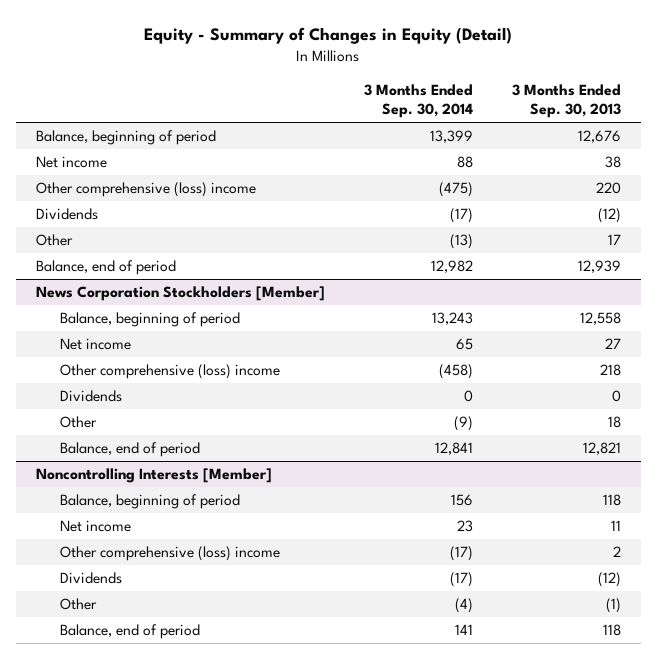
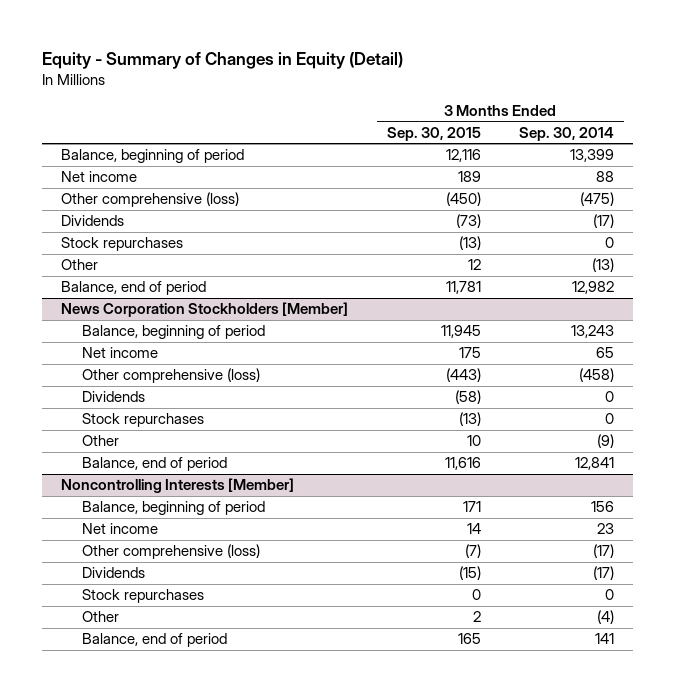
[512,83,622,119] 3 Months Ended Sep. 30, 2013 -> none
none -> [386,126,481,141] Sep. 30, 2015
[35,182,256,198] Other comprehensive (loss) income -> [60,192,239,208] Other comprehensive (loss)
none -> [60,237,183,252] Stock repurchases
[59,364,280,380] Other comprehensive (loss) income -> [81,368,260,384] Other comprehensive (loss)
none -> [81,413,204,428] Stock repurchases
[59,546,280,562] Other comprehensive (loss) income -> [81,544,260,560] Other comprehensive (loss)
none -> [81,589,204,604] Stock repurchases

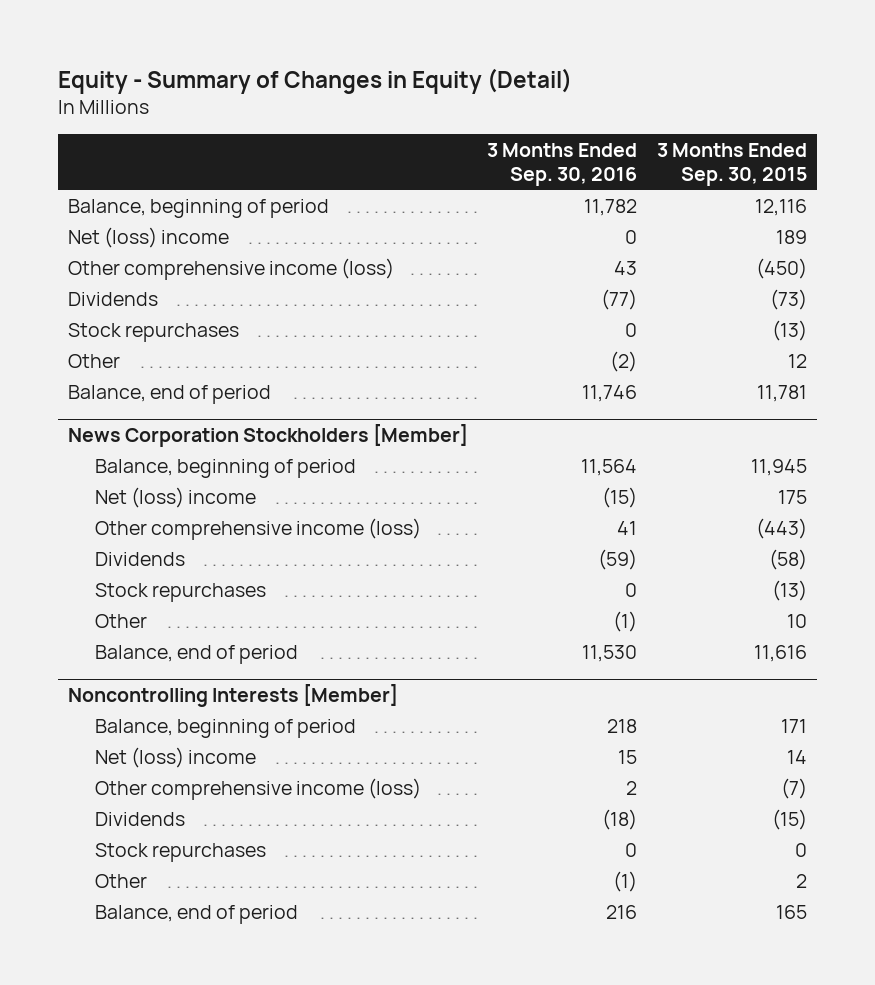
[519,126,615,141] Sep. 30, 2014 -> none
none -> [487,142,638,186] 3 Months Ended Sep. 30, 2016
[60,171,137,183] Net income -> [67,226,229,248] Net (loss) income
[60,192,239,208] Other comprehensive (loss) -> [67,257,394,280] Other comprehensive income (loss)
[81,347,158,359] Net income -> [95,486,257,508] Net (loss) income
[81,368,260,384] Other comprehensive (loss) -> [95,517,422,540] Other comprehensive income (loss)
[81,523,158,535] Net income -> [95,746,257,768] Net (loss) income
[81,544,260,560] Other comprehensive (loss) -> [95,777,422,800] Other comprehensive income (loss)

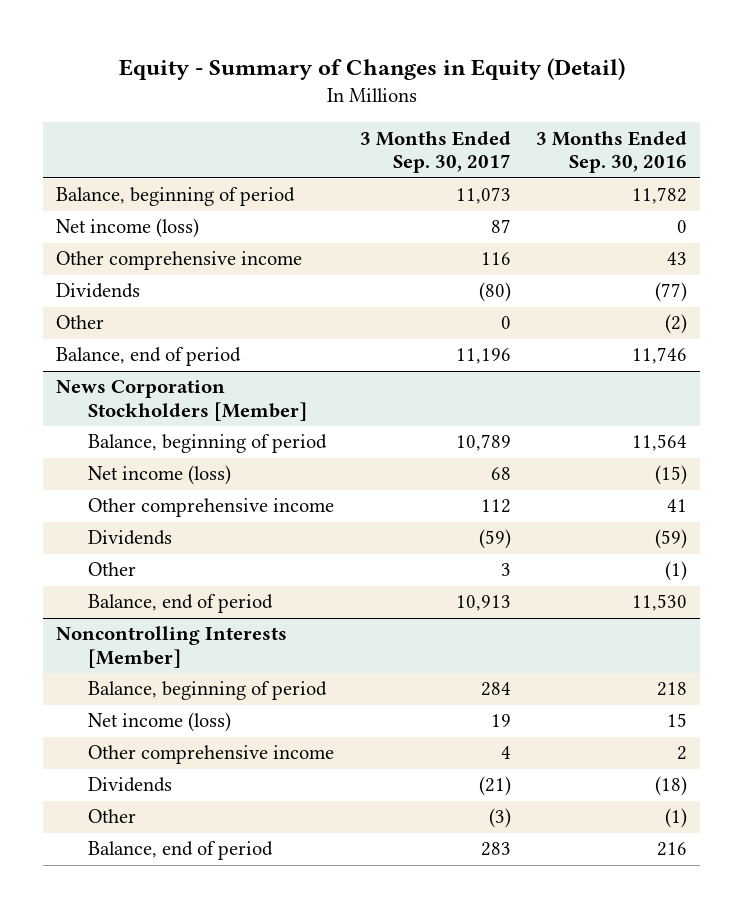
[656,142,807,186] 3 Months Ended Sep. 30, 2015 -> none
none -> [359,130,511,174] 3 Months Ended Sep. 30, 2017
[67,226,229,248] Net (loss) income -> [56,218,200,239] Net income (loss)
[67,257,394,280] Other comprehensive income (loss) -> [56,251,303,271] Other comprehensive income
[67,322,239,342] Stock repurchases -> none
[95,486,257,508] Net (loss) income -> [87,465,231,486] Net income (loss)
[95,517,422,540] Other comprehensive income (loss) -> [87,498,334,518] Other comprehensive income
[95,582,267,602] Stock repurchases -> none
[95,746,257,768] Net (loss) income -> [87,712,231,733] Net income (loss)
[95,777,422,800] Other comprehensive income (loss) -> [87,745,334,765] Other comprehensive income
[95,842,267,862] Stock repurchases -> none

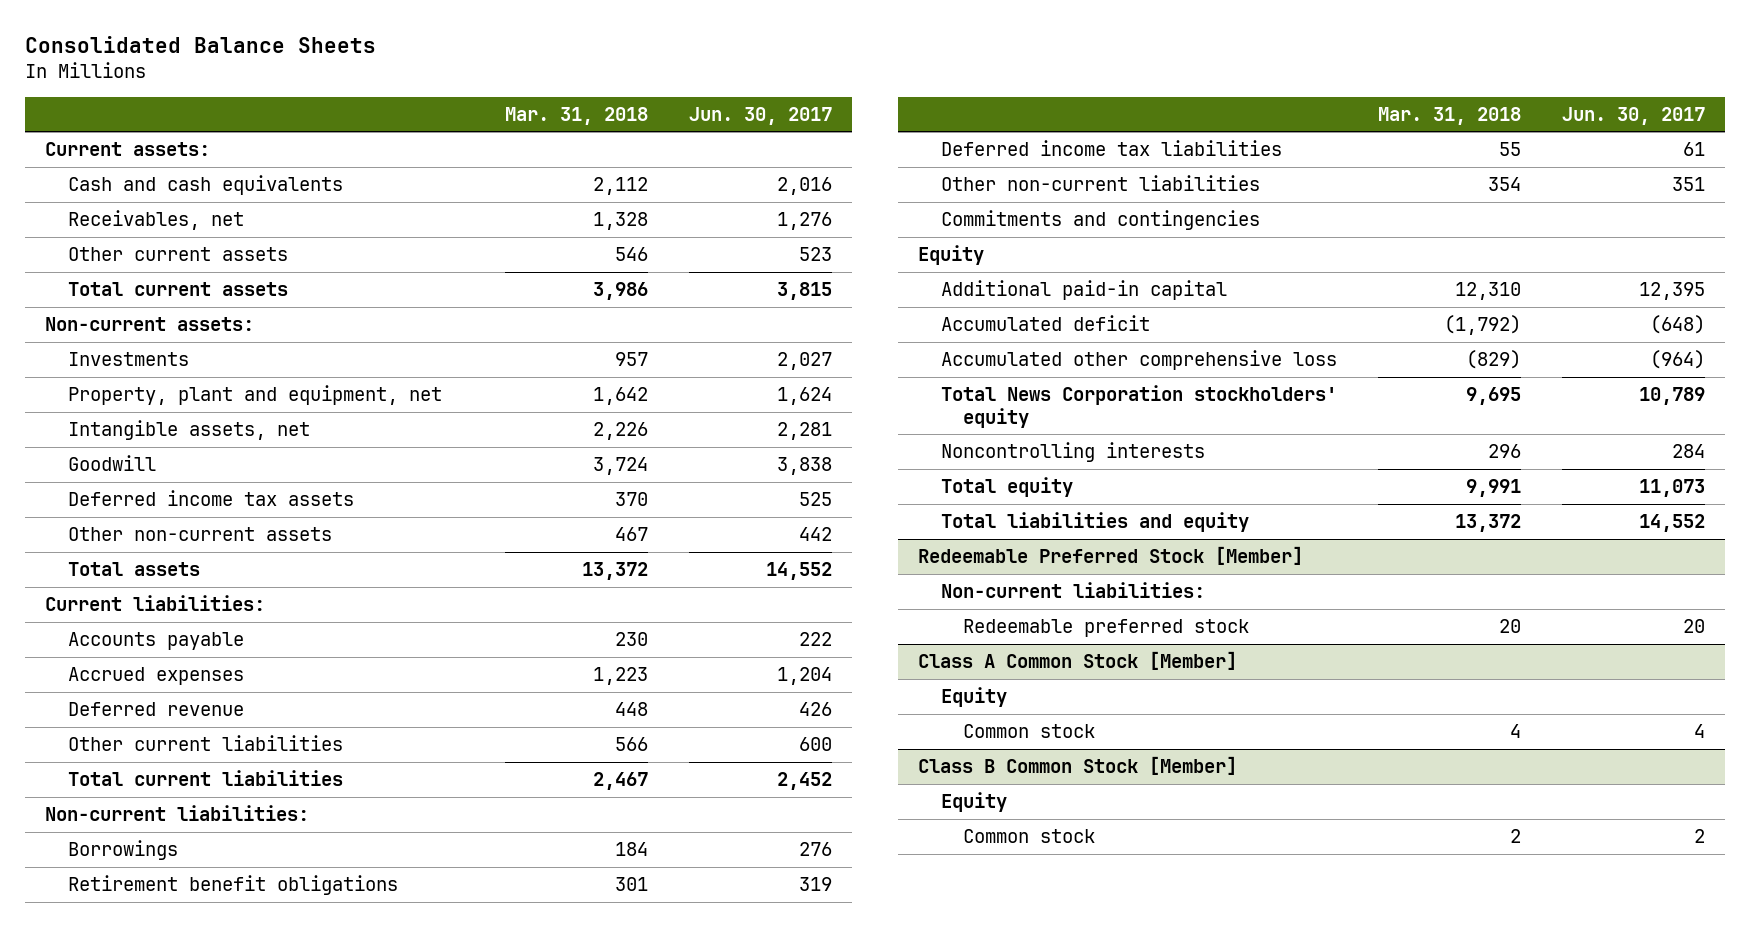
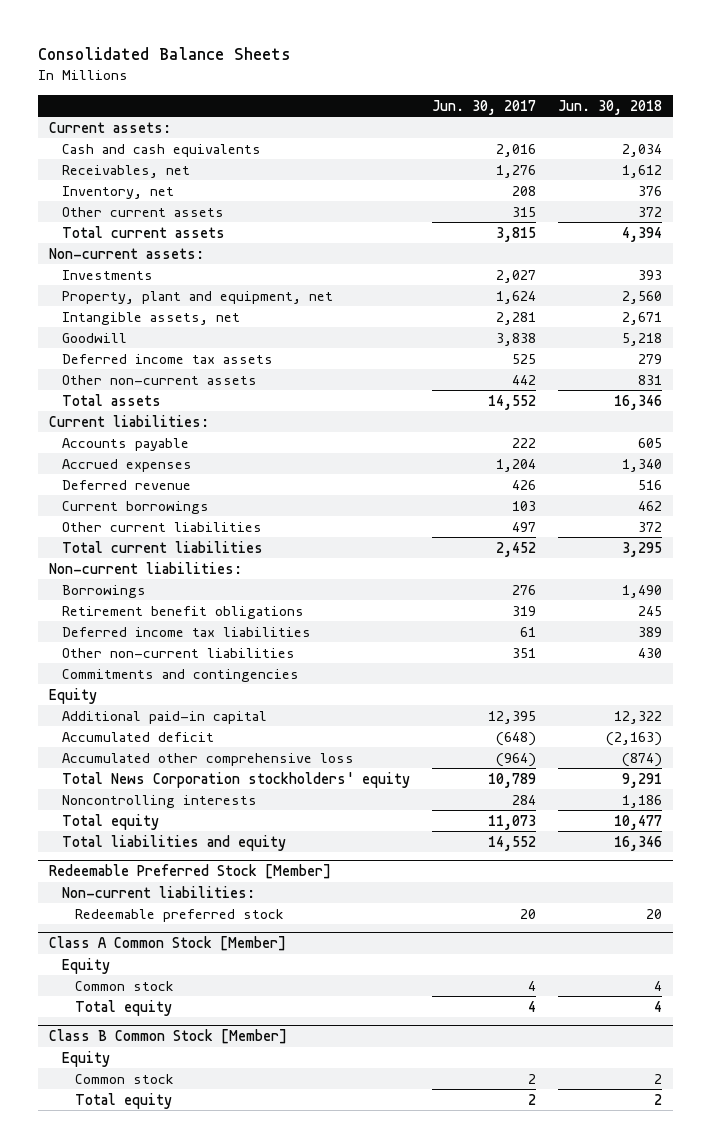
[504,106,648,125] Mar. 31, 2018 -> none
none -> [557,99,662,115] Jun. 30, 2018
none -> [61,185,174,199] Inventory, net
[798,247,832,262] 523 -> [511,206,536,217] 315
none -> [61,500,209,514] Current borrowings
[798,737,832,752] 600 -> [511,521,536,532] 497
none -> [75,999,173,1016] Total equity
none -> [75,1092,173,1109] Total equity

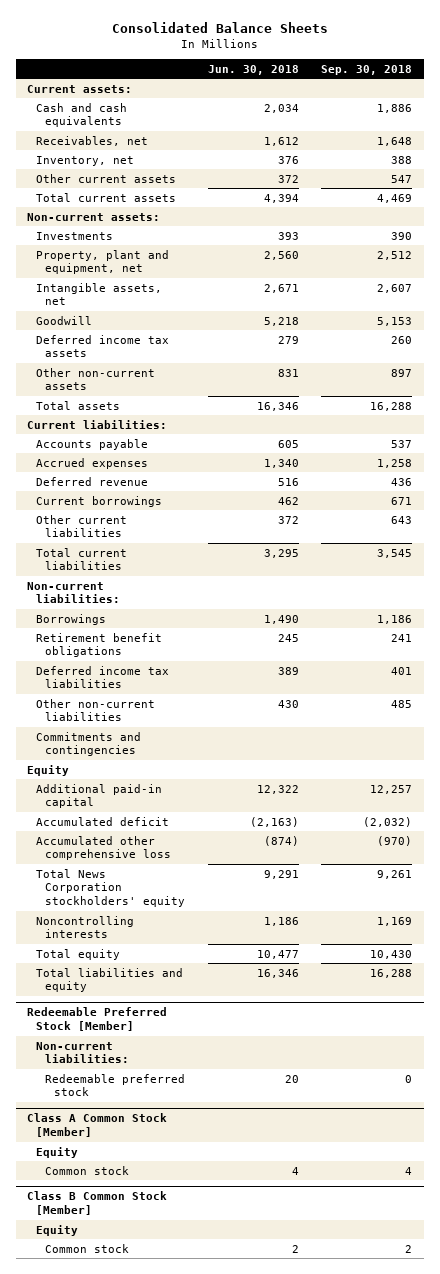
[431,99,536,115] Jun. 30, 2017 -> none
none -> [321,64,413,75] Sep. 30, 2018
[75,999,173,1016] Total equity -> none
[75,1092,173,1109] Total equity -> none

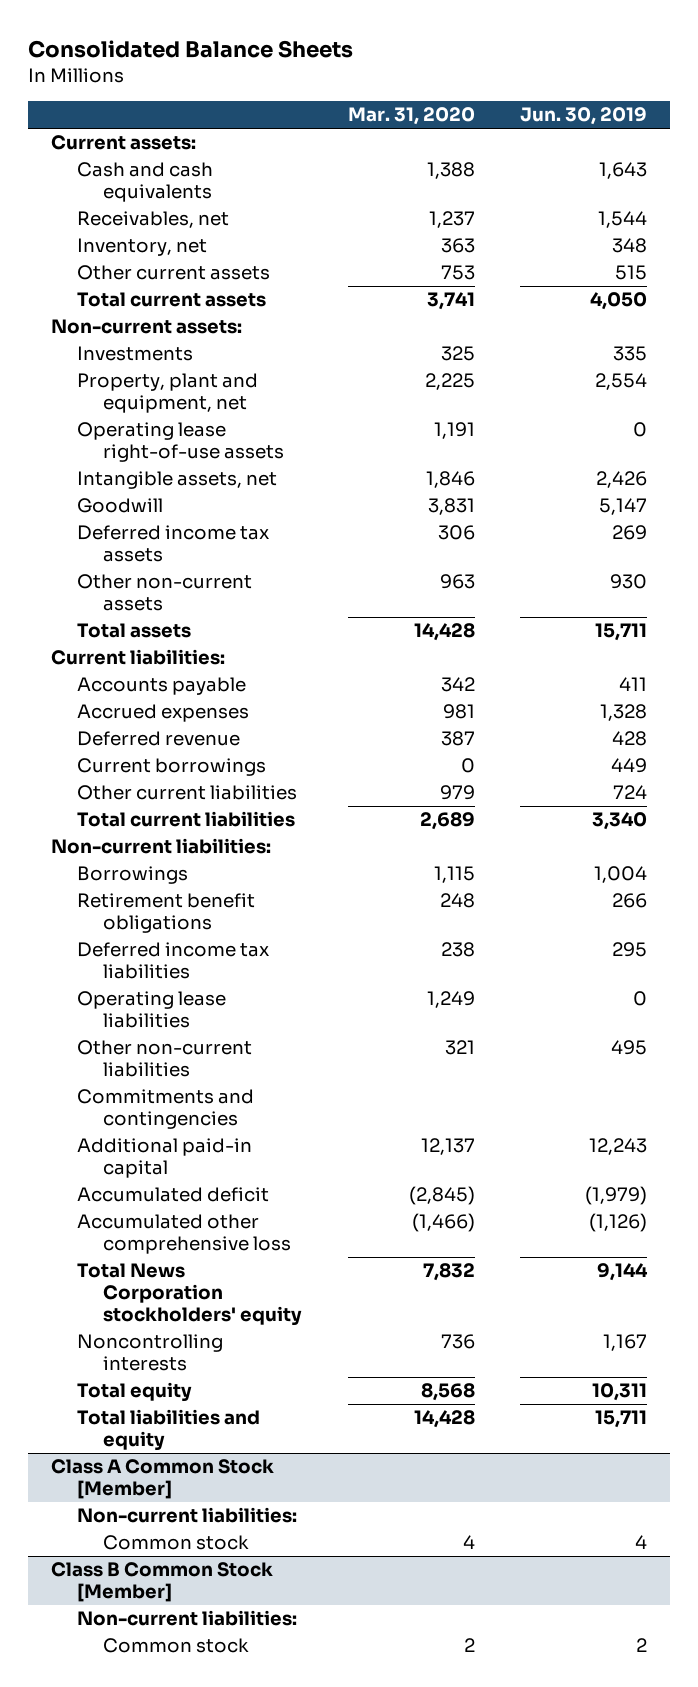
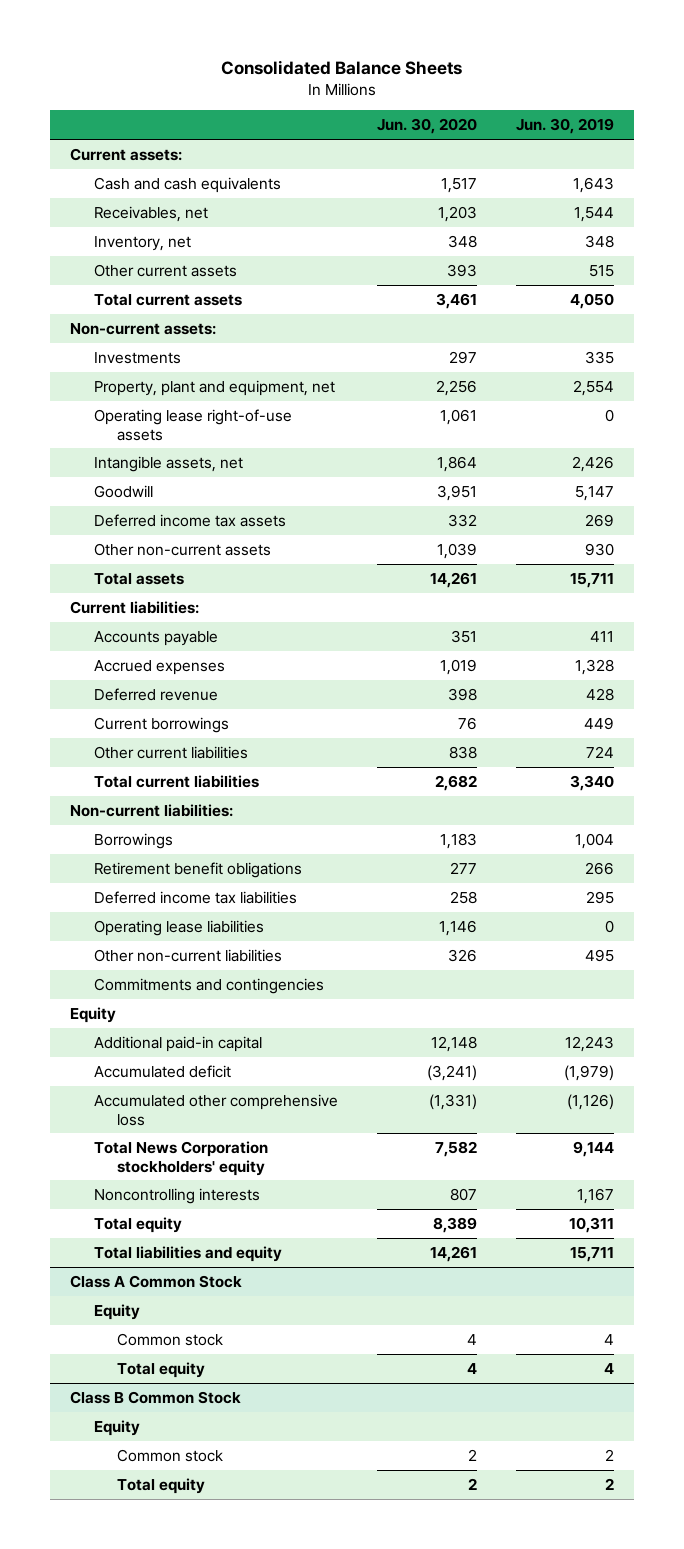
[347,107,475,126] Mar. 31, 2020 -> none
none -> [376,118,477,135] Jun. 30, 2020
none -> [69,1006,116,1023] Equity
[76,1507,297,1524] Non-current liabilities: -> none
[50,1459,274,1500] Class A Common Stock [Member] -> [69,1274,242,1288] Class A Common Stock
none -> [93,1303,140,1320] Equity
[76,1610,297,1627] Non-current liabilities: -> none
none -> [117,1361,206,1378] Total equity
[50,1562,273,1603] Class B Common Stock [Member] -> [69,1390,241,1404] Class B Common Stock
none -> [93,1419,140,1436] Equity
none -> [117,1477,206,1494] Total equity

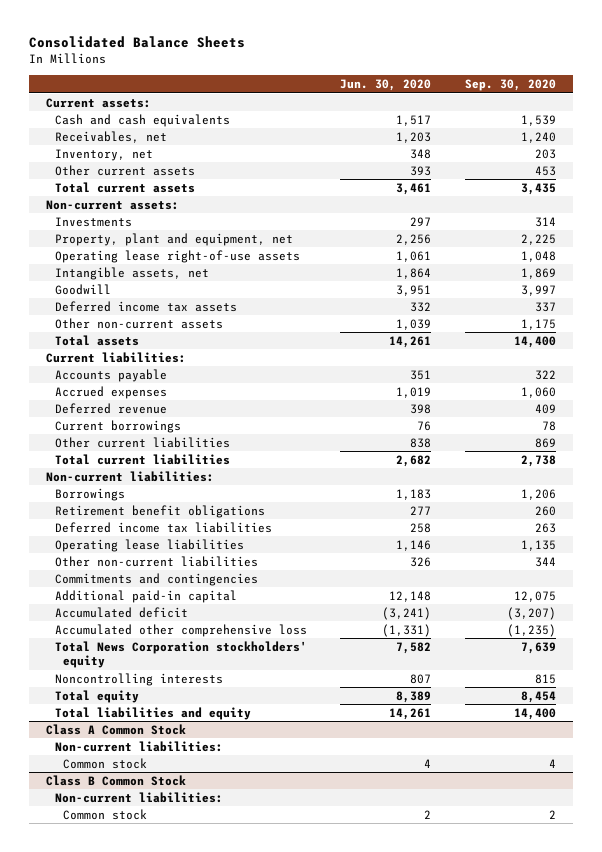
[516,118,615,135] Jun. 30, 2019 -> none
none -> [465,79,557,92] Sep. 30, 2020
[69,1006,116,1023] Equity -> none
[93,1303,140,1320] Equity -> none
none -> [54,740,223,752] Non-current liabilities:
[117,1361,206,1378] Total equity -> none
[93,1419,140,1436] Equity -> none
none -> [54,791,223,803] Non-current liabilities:
[117,1477,206,1494] Total equity -> none

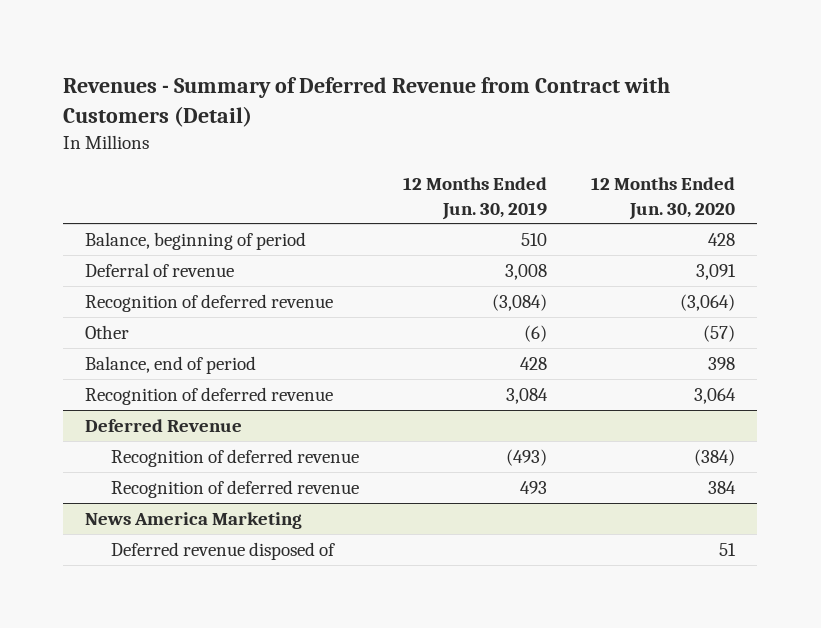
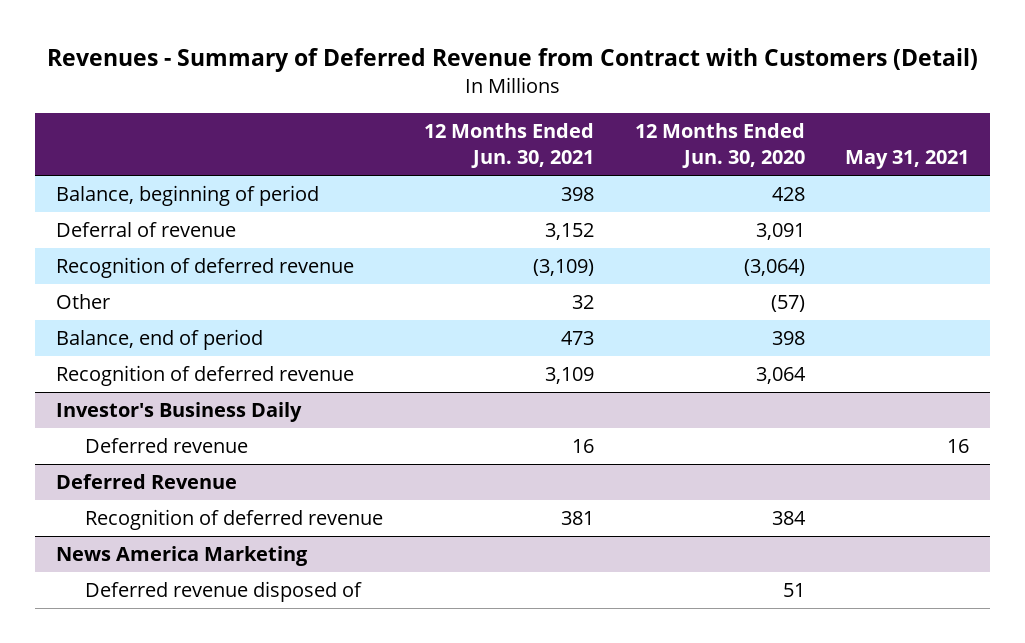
[403,177,548,220] 12 Months Ended Jun. 30, 2019 -> none
none -> [423,123,594,169] 12 Months Ended Jun. 30, 2021
none -> [845,150,970,170] May 31, 2021
none -> [55,402,302,423] Investor's Business Daily
none -> [85,438,249,454] Deferred revenue
[111,448,360,467] Recognition of deferred revenue -> none

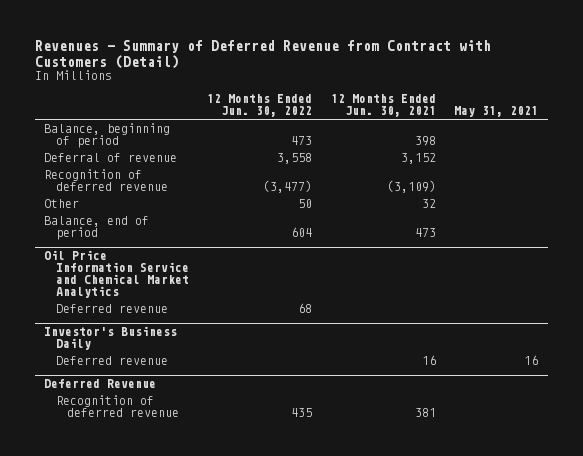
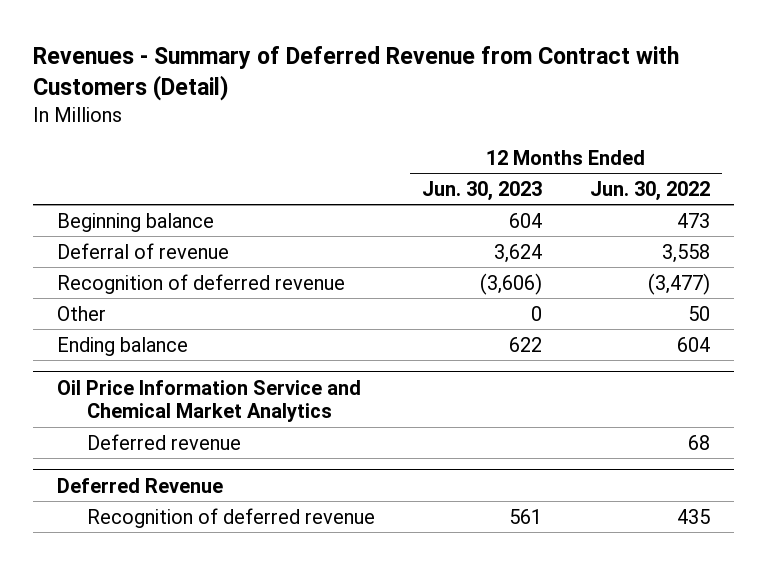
[330,94,436,118] 12 Months Ended Jun. 30, 2021 -> none
[454,106,539,118] May 31, 2021 -> none
none -> [422,180,543,201] Jun. 30, 2023
[44,123,171,149] Balance, beginning of period -> [57,212,215,232] Beginning balance
[44,216,150,241] Balance, end of period -> [57,336,189,356] Ending balance
[44,326,178,351] Investor's Business Daily -> none
[55,356,168,366] Deferred revenue -> none

